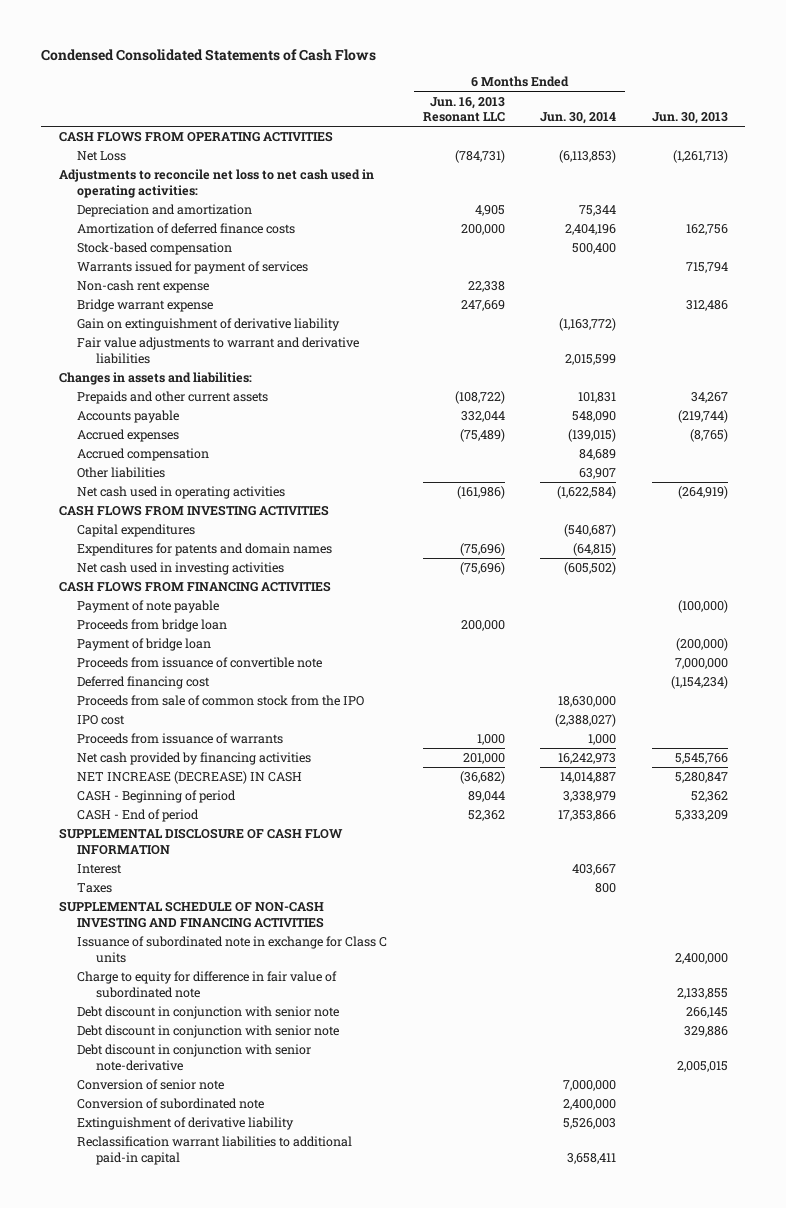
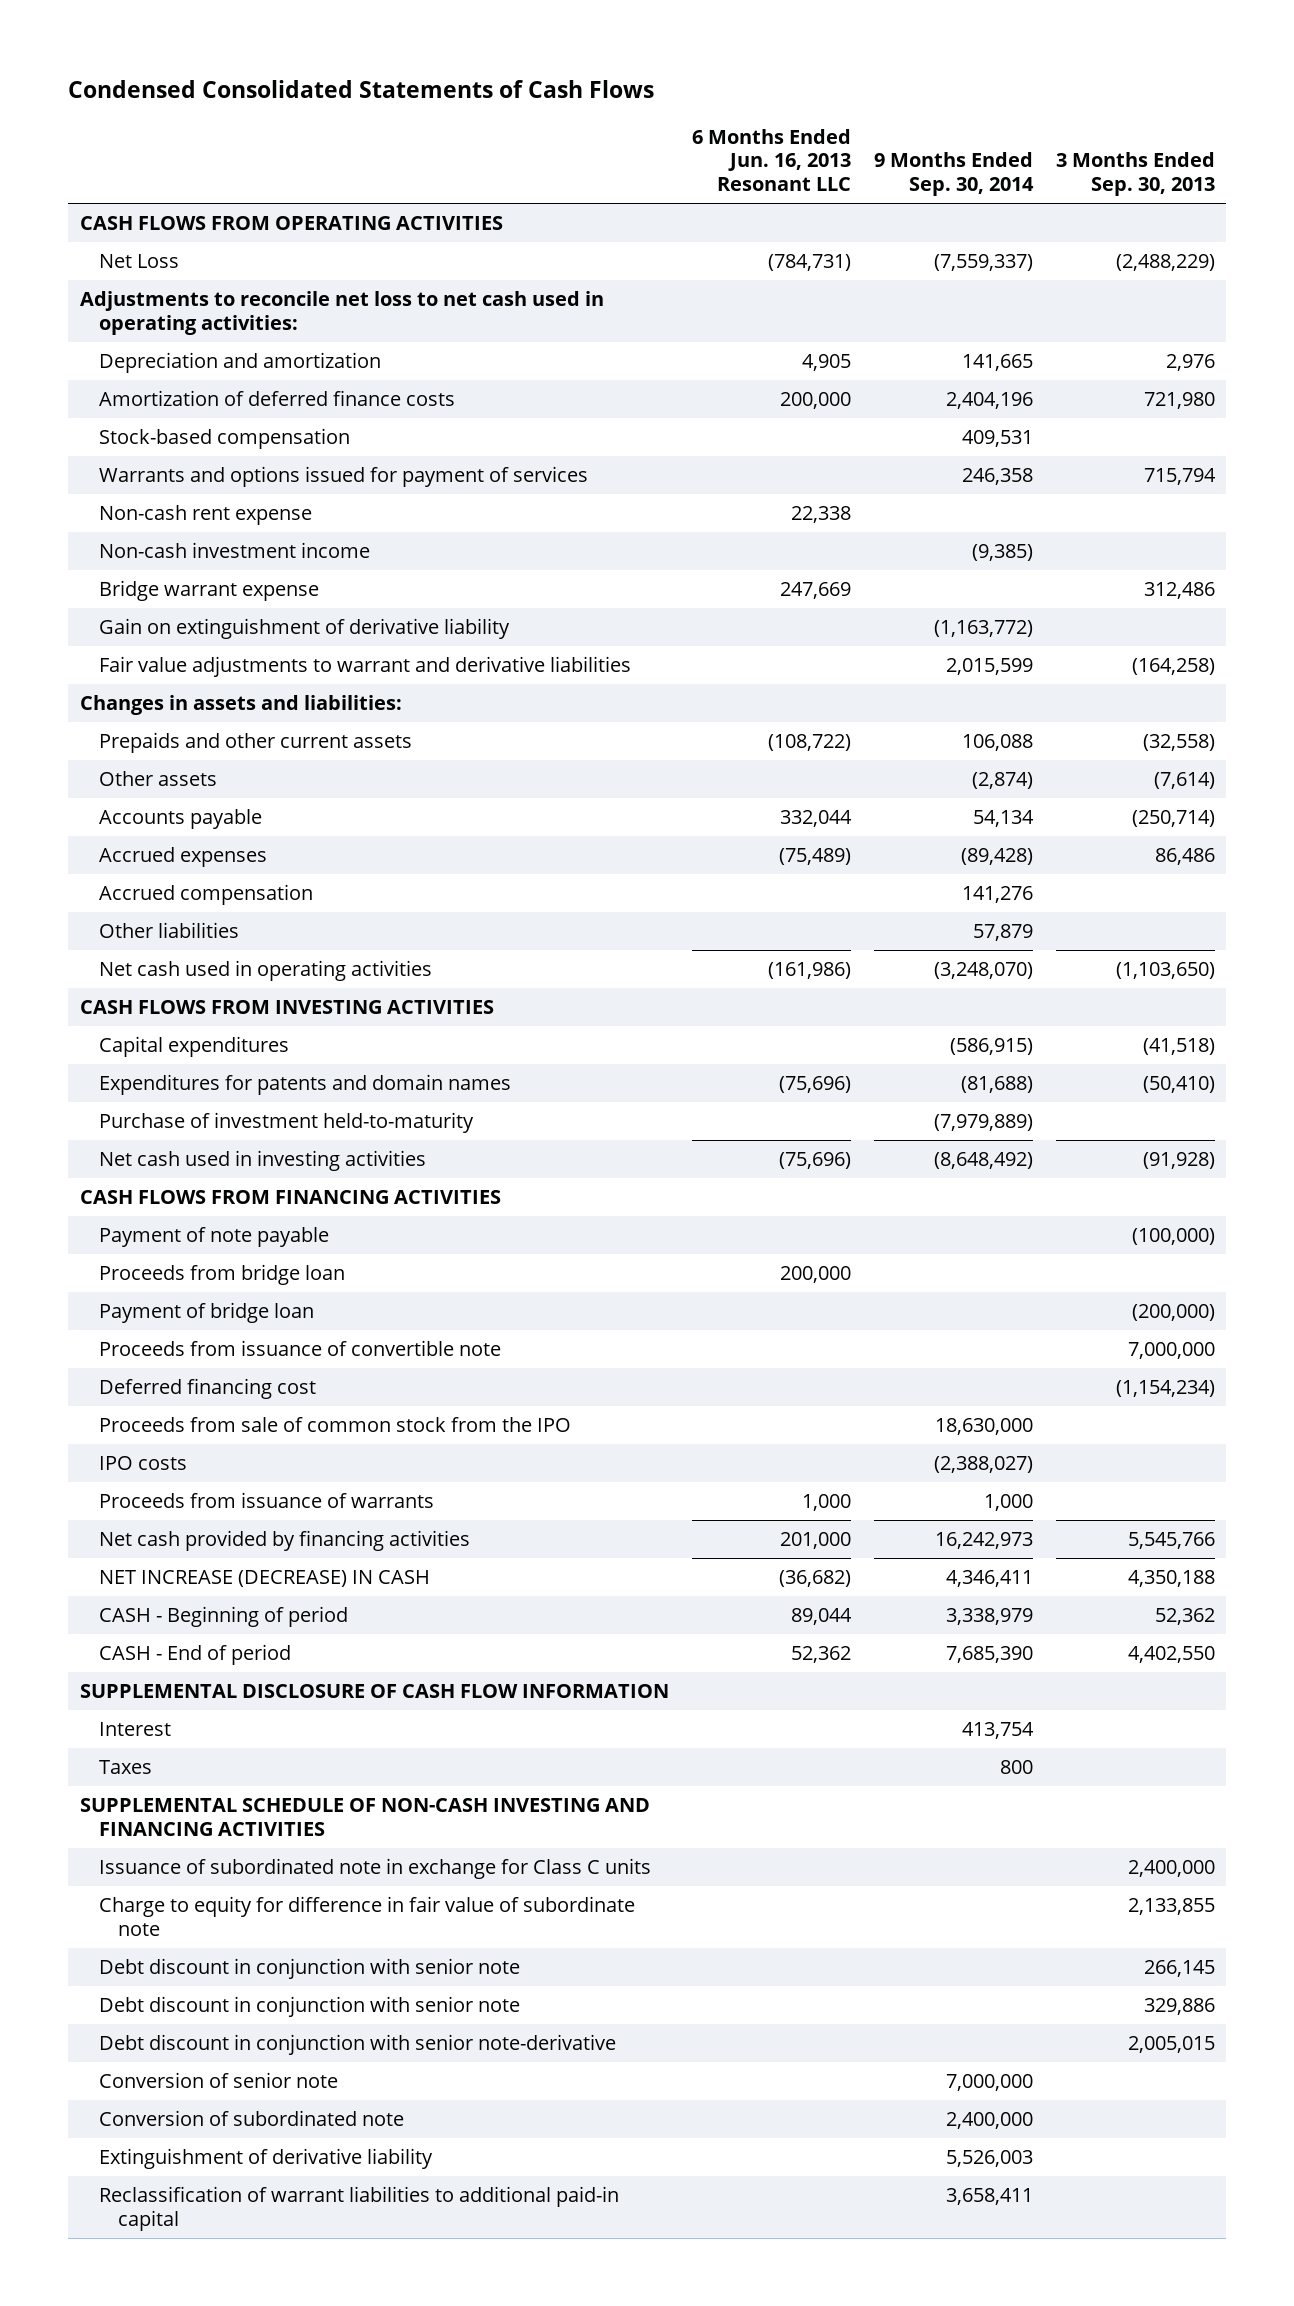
[540,112,617,125] Jun. 30, 2014 -> none
[651,112,728,125] Jun. 30, 2013 -> none
none -> [873,152,1034,196] 9 Months Ended Sep. 30, 2014
none -> [1055,152,1215,196] 3 Months Ended Sep. 30, 2013
[77,261,309,275] Warrants issued for payment of services -> [98,466,588,488] Warrants and options issued for payment of services
none -> [98,542,370,559] Non-cash investment income
none -> [98,771,217,787] Other assets
none -> [98,1112,474,1134] Purchase of investment held-to-maturity
[77,715,126,726] IPO cost -> [98,1456,187,1471] IPO costs
[77,971,338,998] Charge to equity for difference in fair value of subordinated note -> [98,1896,635,1936] Charge to equity for difference in fair value of subordinate note
[77,1136,353,1165] Reclassification warrant liabilities to additional paid-in capital -> [98,2186,619,2231] Reclassification of warrant liabilities to additional paid-in capital

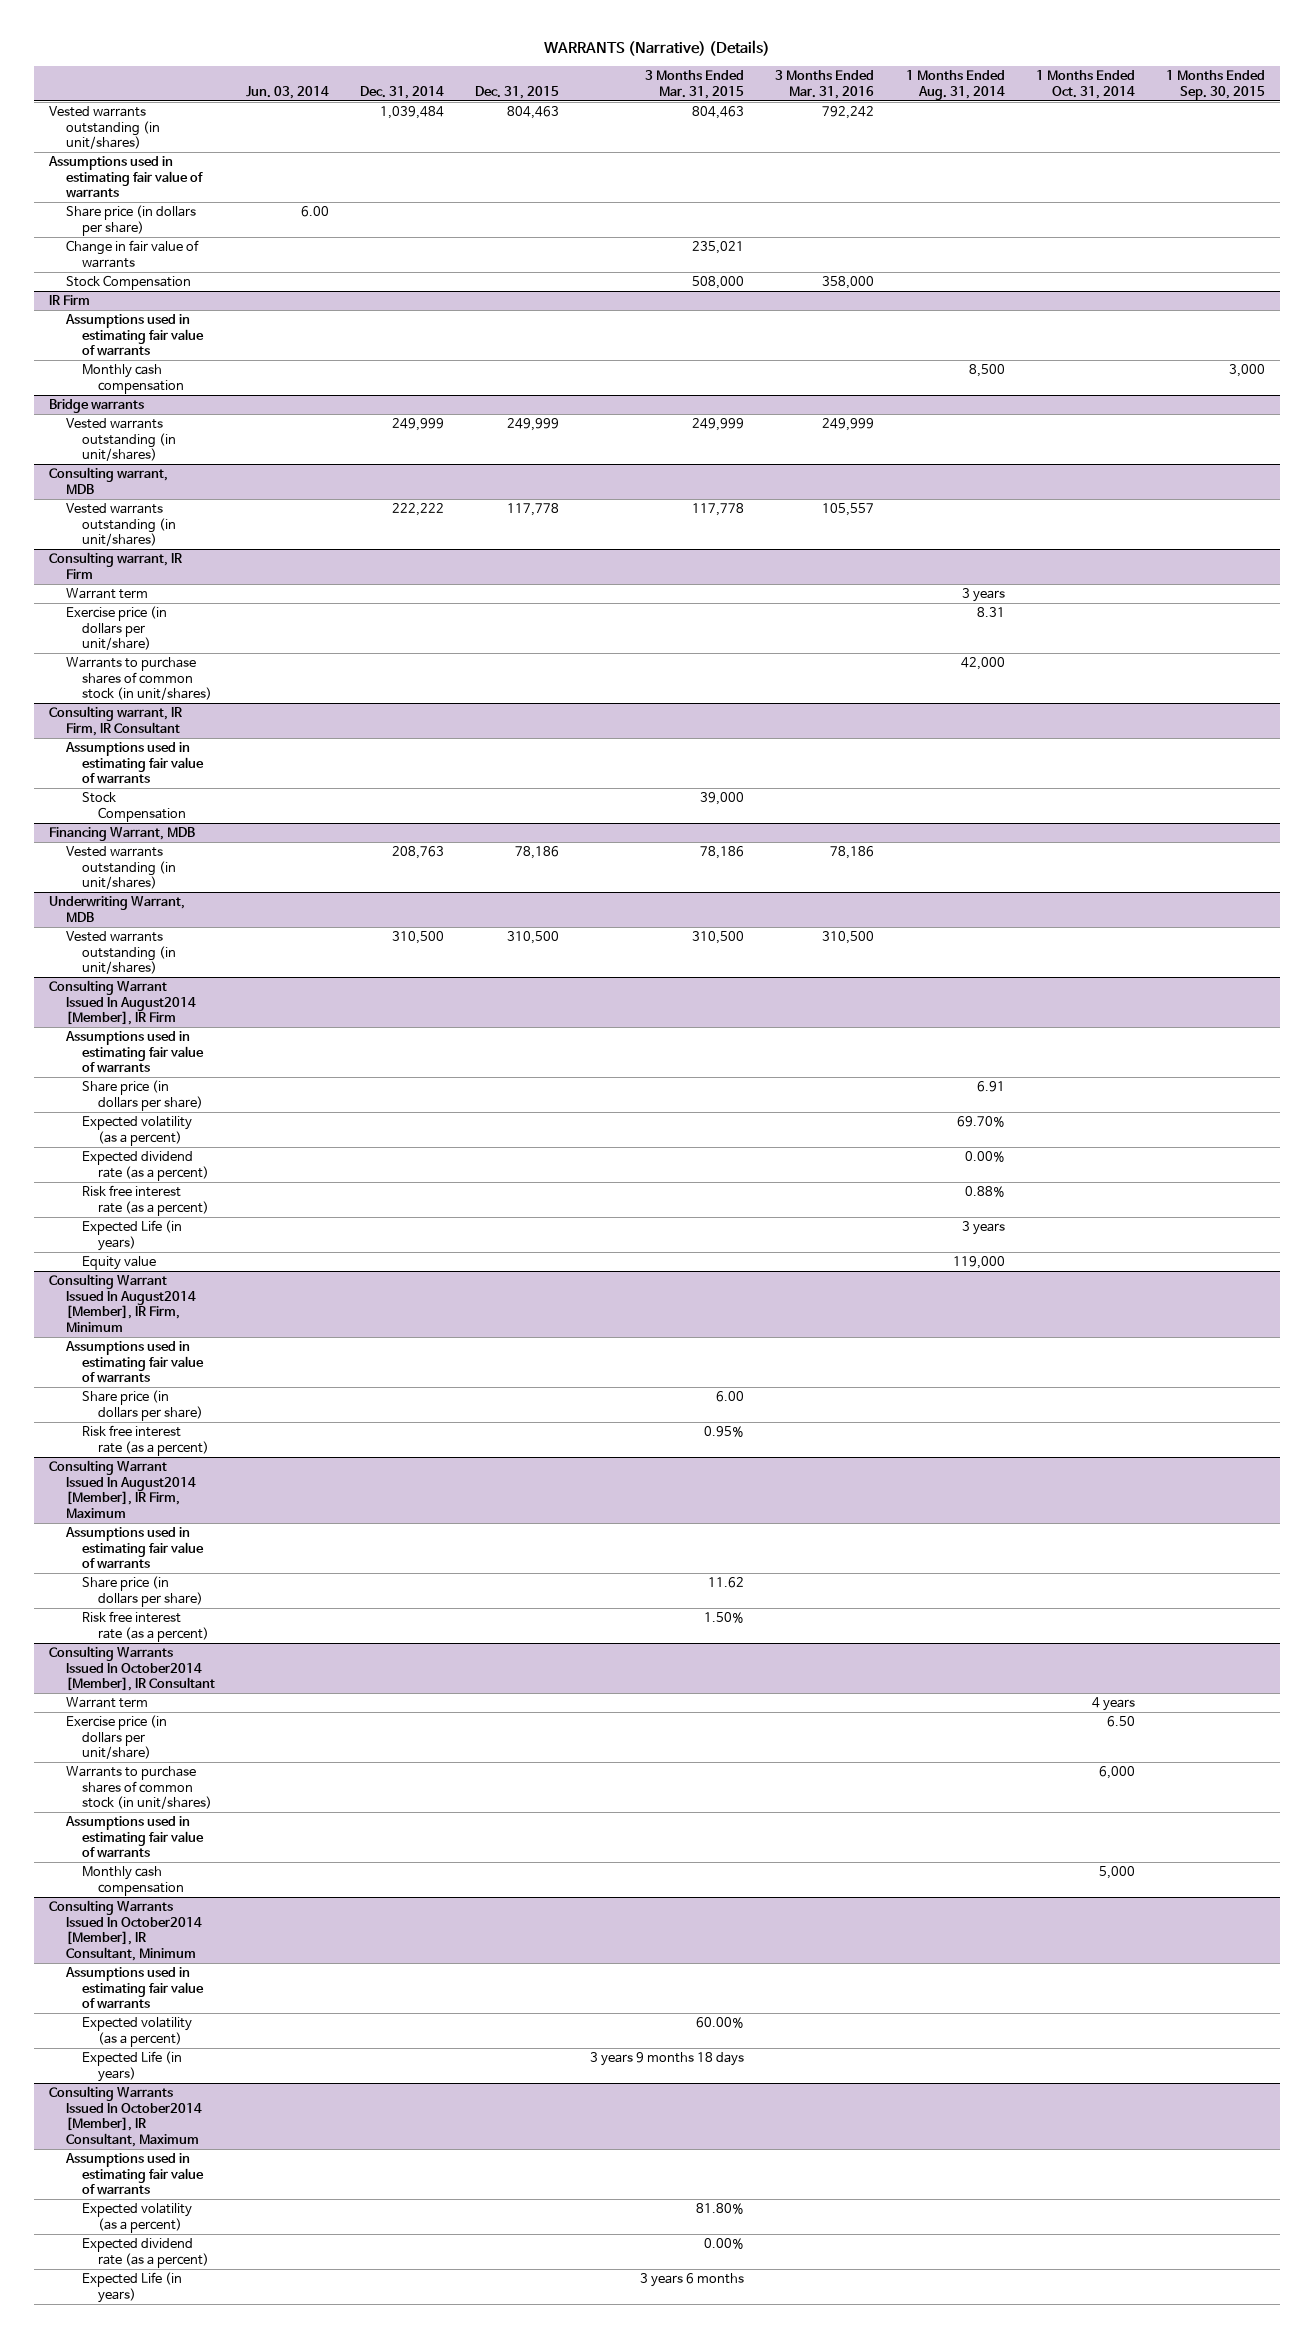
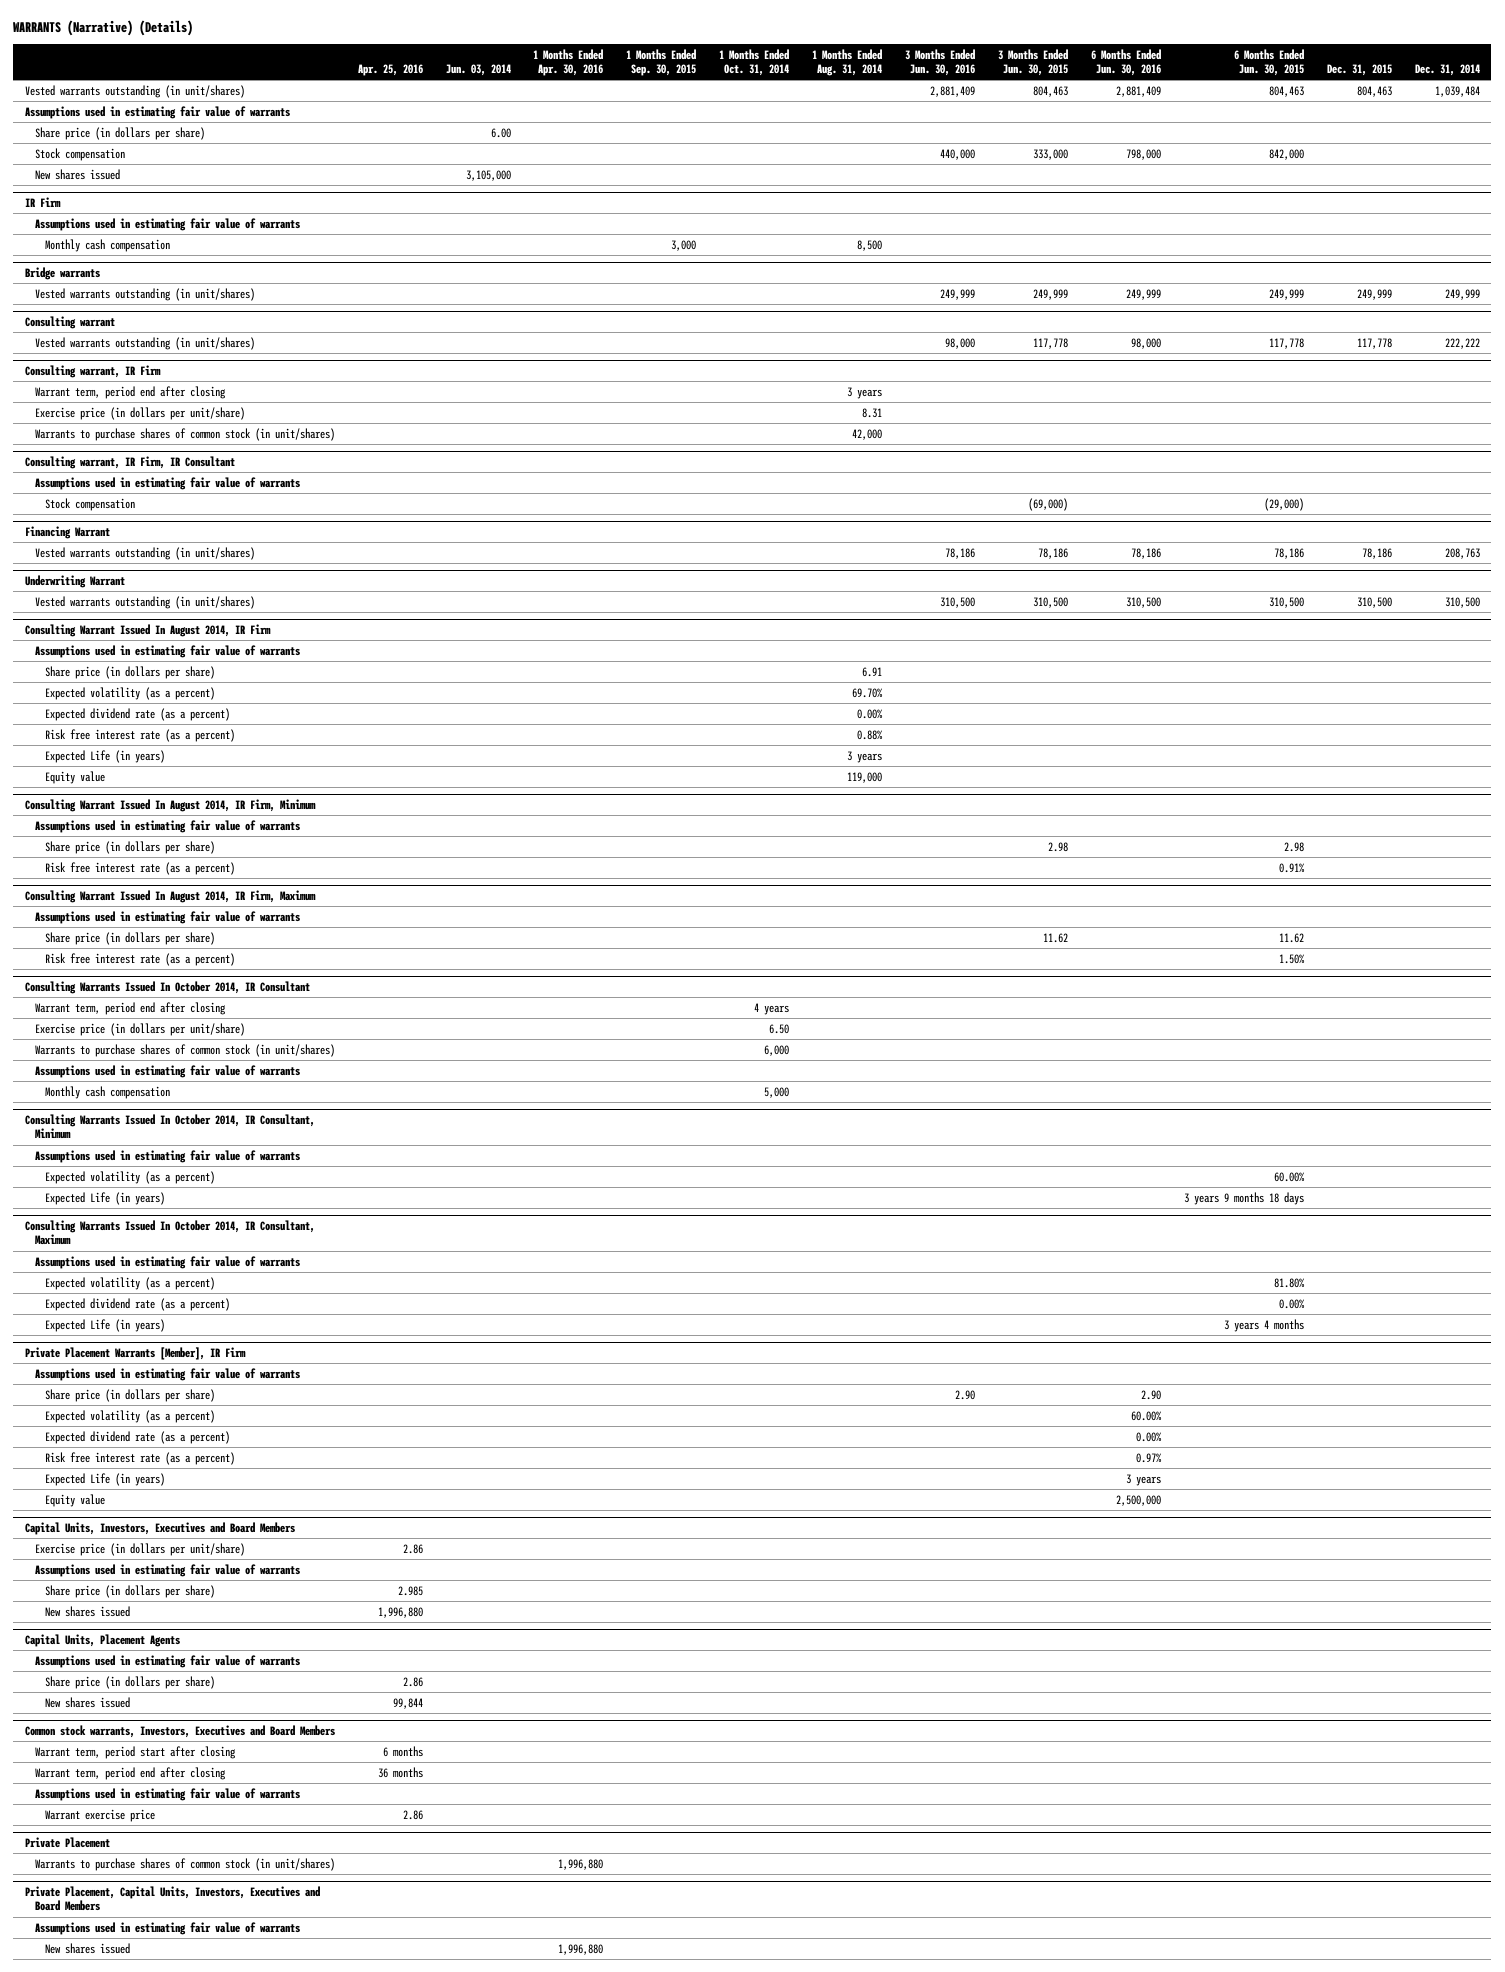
[645,70,745,99] 3 Months Ended Mar. 31, 2015 -> none
[775,70,875,99] 3 Months Ended Mar. 31, 2016 -> none
none -> [357,64,423,77] Apr. 25, 2016
none -> [533,48,604,77] 1 Months Ended Apr. 30, 2016
none -> [905,48,976,77] 3 Months Ended Jun. 30, 2016
none -> [998,48,1069,77] 3 Months Ended Jun. 30, 2015
none -> [1091,48,1162,77] 6 Months Ended Jun. 30, 2016
none -> [1234,48,1305,77] 6 Months Ended Jun. 30, 2015
[65,240,199,268] Change in fair value of warrants -> none
[65,275,191,291] Stock Compensation -> [34,147,125,161] Stock compensation
none -> [34,168,120,180] New shares issued
[49,467,169,494] Consulting warrant, MDB -> [24,315,115,329] Consulting warrant
[65,588,148,600] Warrant term -> none
none -> [34,385,226,399] Warrant term, period end after closing
[81,792,187,822] Stock Compensation -> [44,497,135,511] Stock compensation
[49,827,196,842] Financing Warrant, MDB -> [24,525,110,539] Financing Warrant
[49,896,186,922] Underwriting Warrant, MDB -> [24,574,125,588] Underwriting Warrant
[49,980,196,1026] Consulting Warrant Issued In August2014 [Member], IR Firm -> [24,623,271,637] Consulting Warrant Issued In August 2014, IR Firm
[49,1274,196,1332] Consulting Warrant Issued In August2014 [Member], IR Firm, Minimum -> [24,798,316,812] Consulting Warrant Issued In August 2014, IR Firm, Minimum
[49,1460,196,1518] Consulting Warrant Issued In August2014 [Member], IR Firm, Maximum -> [24,889,316,903] Consulting Warrant Issued In August 2014, IR Firm, Maximum
[65,1697,148,1709] Warrant term -> none
[49,1646,215,1692] Consulting Warrants Issued In October2014 [Member], IR Consultant -> [24,980,310,994] Consulting Warrants Issued In October 2014, IR Consultant
none -> [34,1001,226,1015] Warrant term, period end after closing
[49,1900,202,1961] Consulting Warrants Issued In October2014 [Member], IR Consultant, Minimum -> [24,1113,315,1140] Consulting Warrants Issued In October 2014, IR Consultant, Minimum
[49,2086,202,2147] Consulting Warrants Issued In October2014 [Member], IR Consultant, Maximum -> [24,1219,315,1246] Consulting Warrants Issued In October 2014, IR Consultant, Maximum
none -> [24,1346,246,1360] Private Placement Warrants [Member], IR Firm
none -> [34,1367,300,1381] Assumptions used in estimating fair value of warrants
none -> [44,1388,215,1402] Share price (in dollars per share)
none -> [44,1409,215,1423] Expected volatility (as a percent)
none -> [44,1430,230,1444] Expected dividend rate (as a percent)
none -> [44,1451,235,1465] Risk free interest rate (as a percent)
none -> [44,1472,165,1486] Expected Life (in years)
none -> [44,1493,105,1507] Equity value
none -> [24,1521,295,1535] Capital Units, Investors, Executives and Board Members
none -> [34,1542,245,1556] Exercise price (in dollars per unit/share)
none -> [34,1563,300,1577] Assumptions used in estimating fair value of warrants
none -> [44,1584,215,1598] Share price (in dollars per share)
none -> [44,1605,130,1617] New shares issued
none -> [24,1633,180,1647] Capital Units, Placement Agents
none -> [34,1654,300,1668] Assumptions used in estimating fair value of warrants
none -> [44,1675,215,1689] Share price (in dollars per share)
none -> [44,1696,130,1708] New shares issued
none -> [24,1724,335,1738] Common stock warrants, Investors, Executives and Board Members
none -> [34,1745,236,1759] Warrant term, period start after closing
none -> [34,1766,226,1780] Warrant term, period end after closing
none -> [34,1787,300,1801] Assumptions used in estimating fair value of warrants
none -> [44,1808,155,1822] Warrant exercise price
none -> [24,1836,110,1848] Private Placement
none -> [34,1857,335,1871] Warrants to purchase shares of common stock (in unit/shares)
none -> [24,1885,320,1912] Private Placement, Capital Units, Investors, Executives and Board Members
none -> [34,1921,300,1935] Assumptions used in estimating fair value of warrants
none -> [44,1942,130,1954] New shares issued

